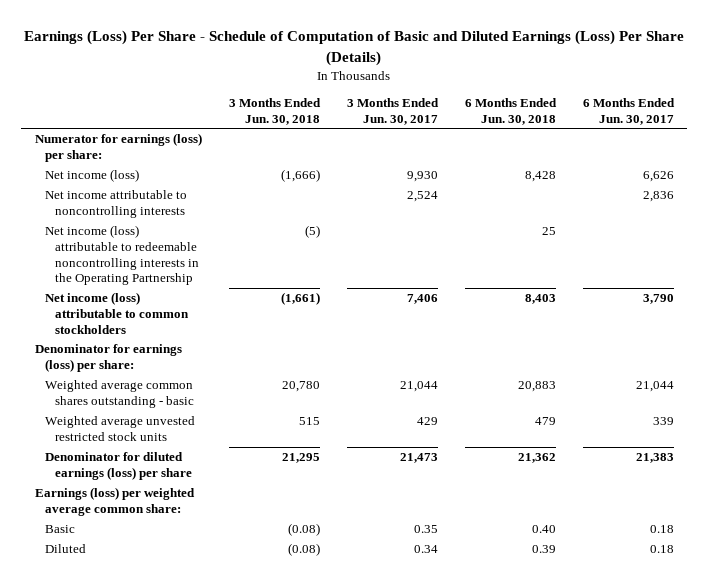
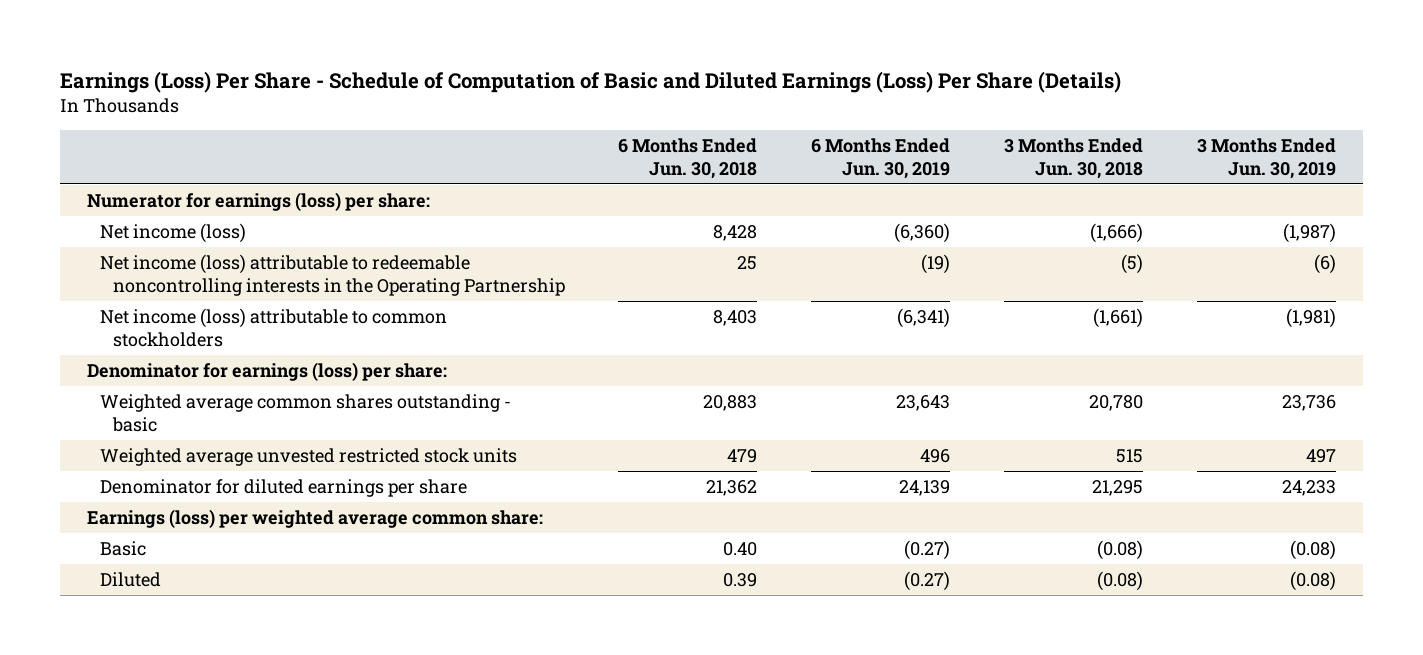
[346,97,439,125] 3 Months Ended Jun. 30, 2017 -> none
[582,97,675,125] 6 Months Ended Jun. 30, 2017 -> none
none -> [811,137,951,179] 6 Months Ended Jun. 30, 2019
none -> [1196,137,1336,179] 3 Months Ended Jun. 30, 2019
[45,190,188,218] Net income attributable to noncontrolling interests -> none
[45,452,193,480] Denominator for diluted earnings (loss) per share -> [99,478,467,497] Denominator for diluted earnings per share

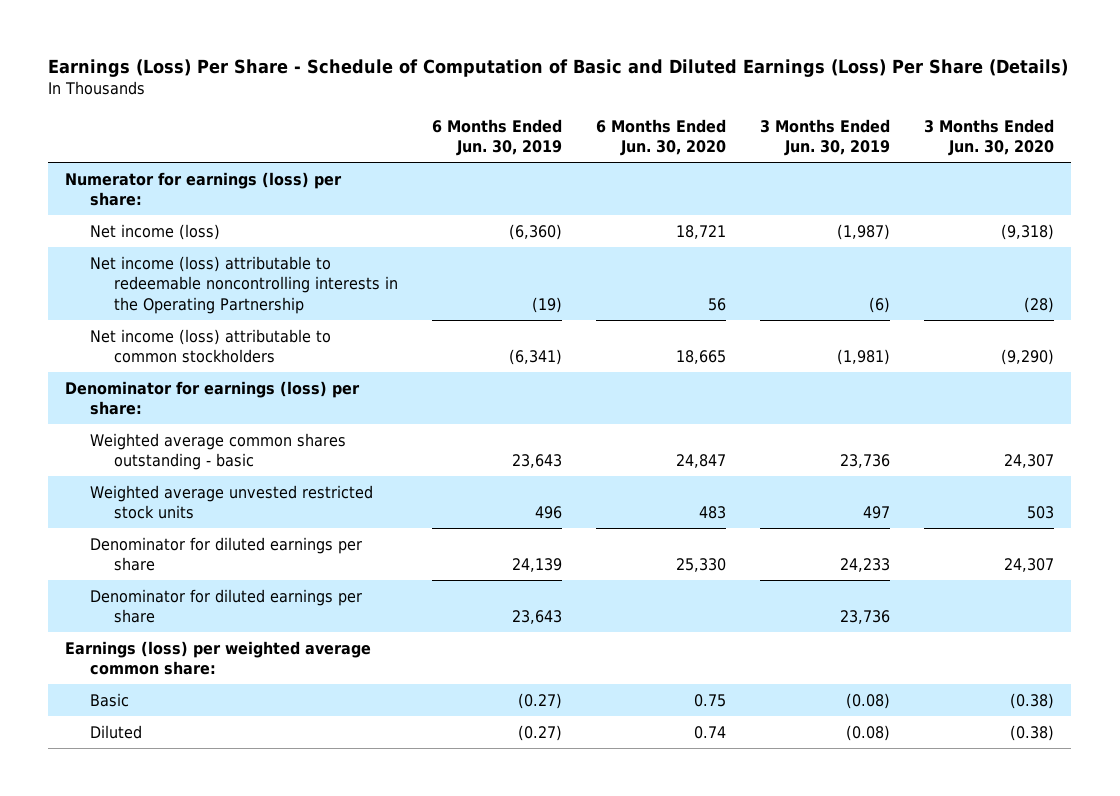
[618,137,758,179] 6 Months Ended Jun. 30, 2018 -> none
[1003,137,1143,179] 3 Months Ended Jun. 30, 2018 -> none
none -> [596,118,727,157] 6 Months Ended Jun. 30, 2020
none -> [924,118,1055,157] 3 Months Ended Jun. 30, 2020
none -> [89,588,362,624] Denominator for diluted earnings per share

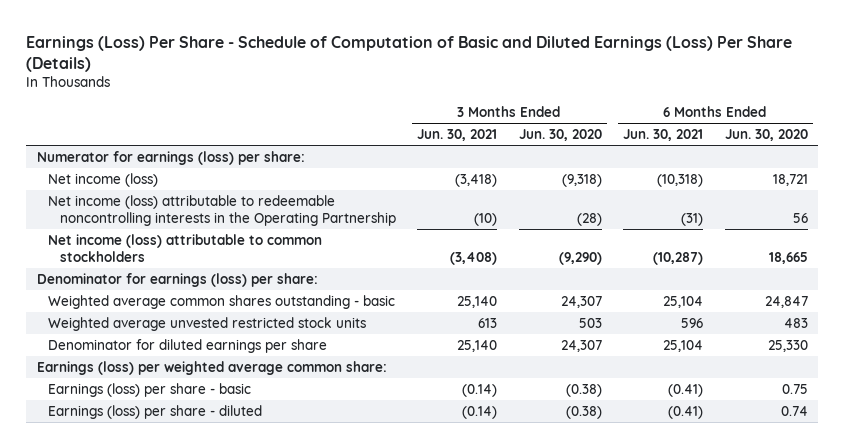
[432,118,563,157] 6 Months Ended Jun. 30, 2019 -> none
[760,118,891,157] 3 Months Ended Jun. 30, 2019 -> none
none -> [417,128,498,141] Jun. 30, 2021
none -> [623,128,704,141] Jun. 30, 2021
[89,588,362,624] Denominator for diluted earnings per share -> none
[89,692,129,707] Basic -> [48,382,252,397] Earnings (loss) per share - basic
[89,724,142,739] Diluted -> [48,404,263,419] Earnings (loss) per share - diluted

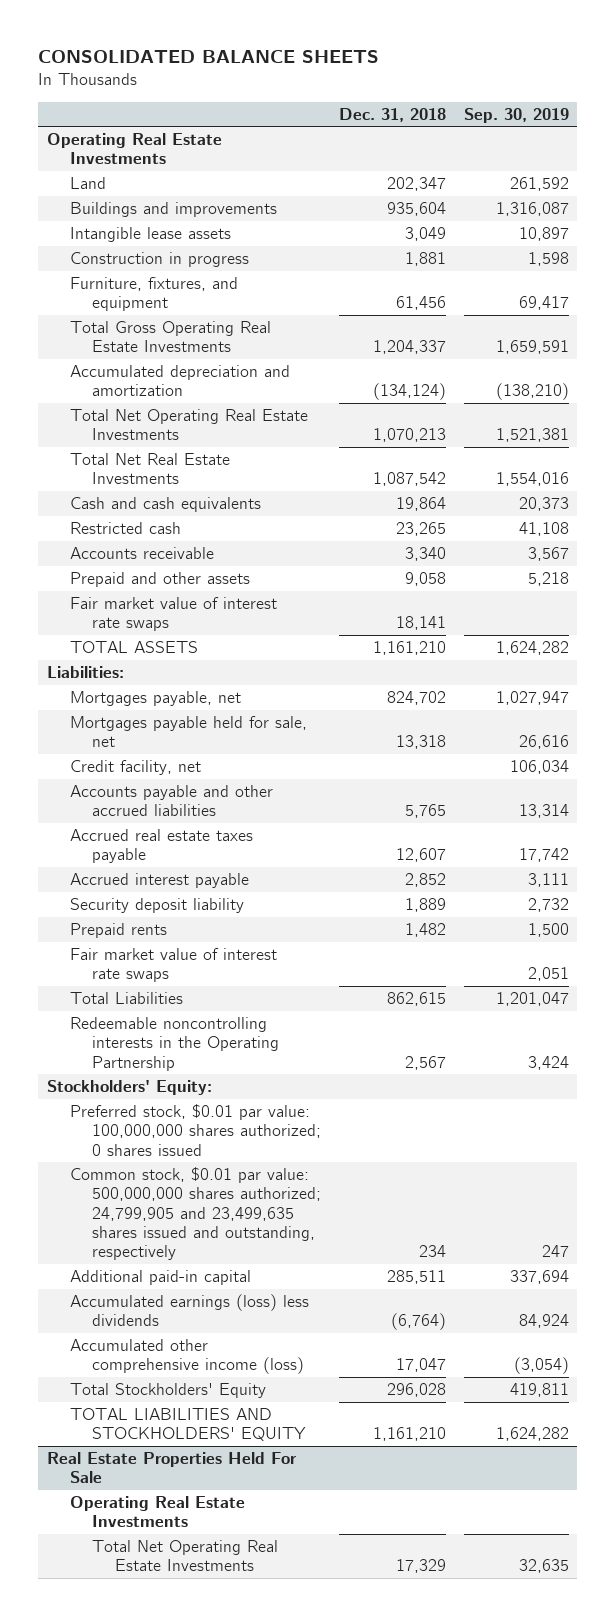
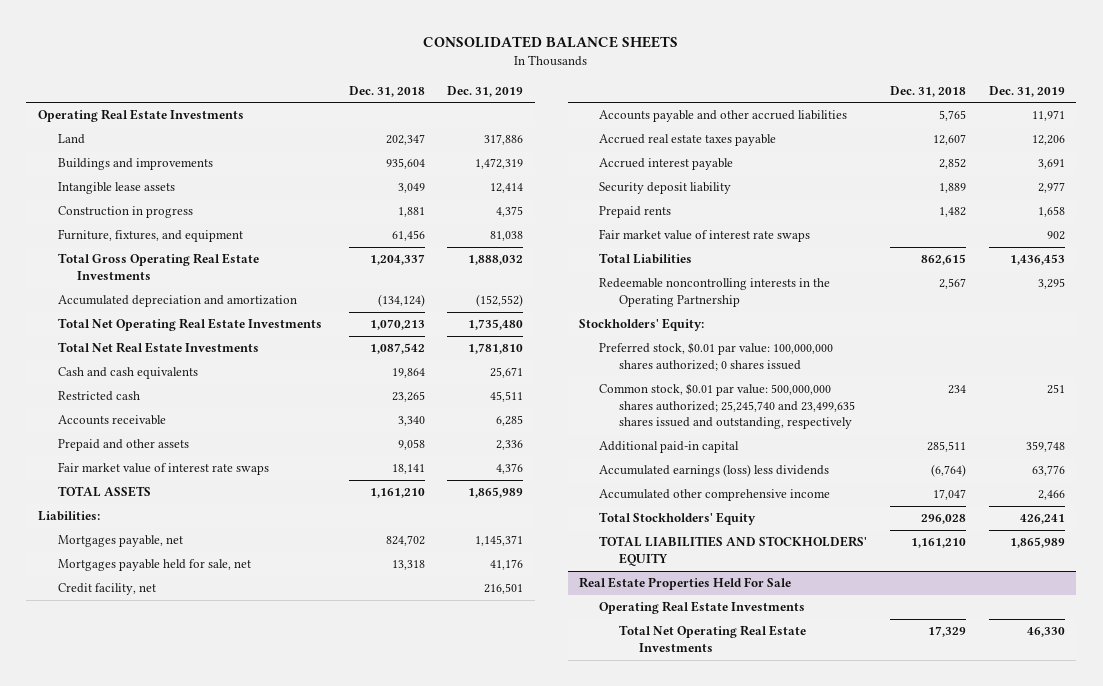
[463,107,569,123] Sep. 30, 2019 -> none
none -> [447,85,524,97] Dec. 31, 2019
[69,1166,322,1261] Common stock, $0.01 par value: 500,000,000 shares authorized; 24,799,905 and 23,499,635 shares issued and outstanding, respectively -> [599,383,855,430] Common stock, $0.01 par value: 500,000,000 shares authorized; 25,245,740 and 23,499,635 shares issued and outstanding, respectively
[69,1338,305,1375] Accumulated other comprehensive income (loss) -> [599,489,831,502] Accumulated other comprehensive income

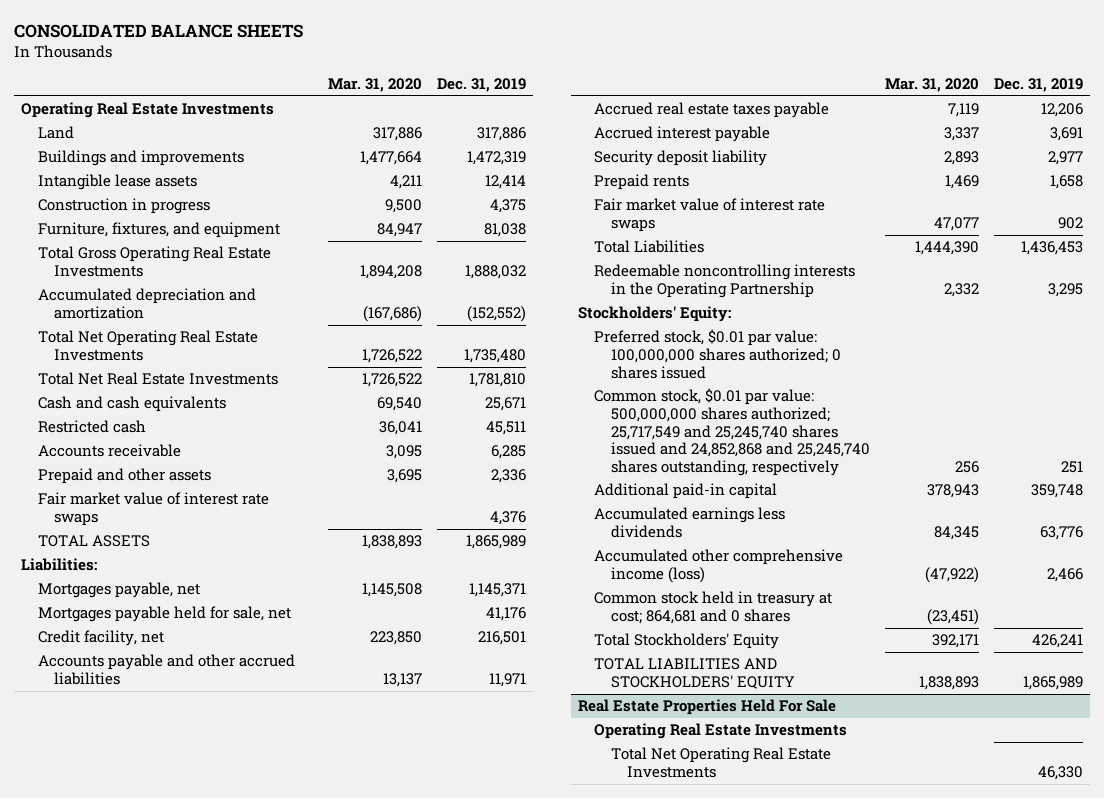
[348,85,425,97] Dec. 31, 2018 -> none
none -> [328,78,423,93] Mar. 31, 2020
[599,383,855,430] Common stock, $0.01 par value: 500,000,000 shares authorized; 25,245,740 and 23,499,635 shares issued and outstanding, respectively -> [594,388,870,476] Common stock, $0.01 par value: 500,000,000 shares authorized; 25,717,549 and 25,245,740 shares issued and 24,852,868 and 25,245,740 shares outstanding, respectively
[599,464,830,478] Accumulated earnings (loss) less dividends -> [594,507,786,538] Accumulated earnings less dividends
[599,489,831,502] Accumulated other comprehensive income -> [594,549,844,583] Accumulated other comprehensive income (loss)
none -> [594,591,833,624] Common stock held in treasury at cost; 864,681 and 0 shares

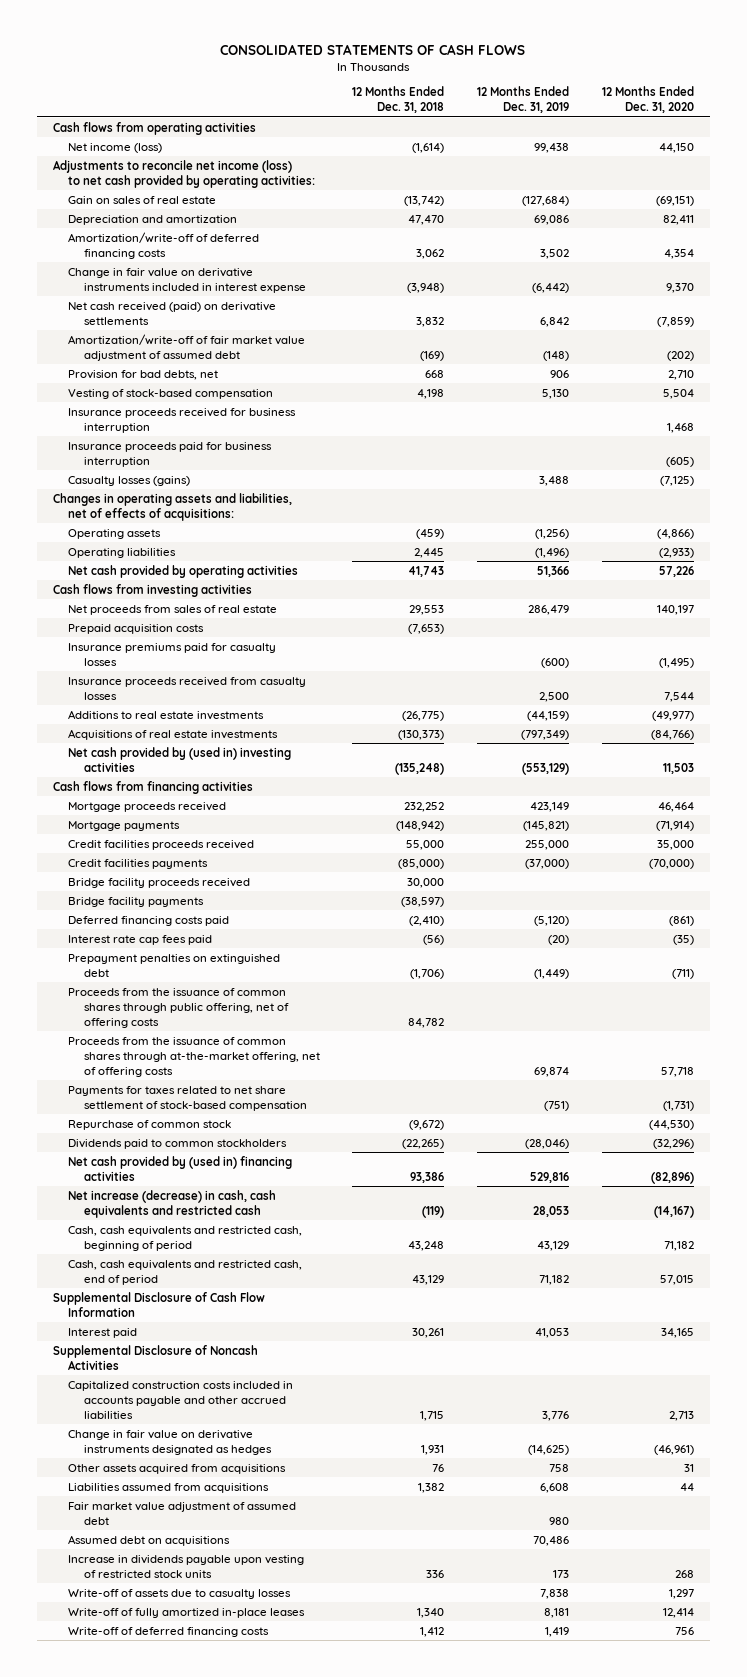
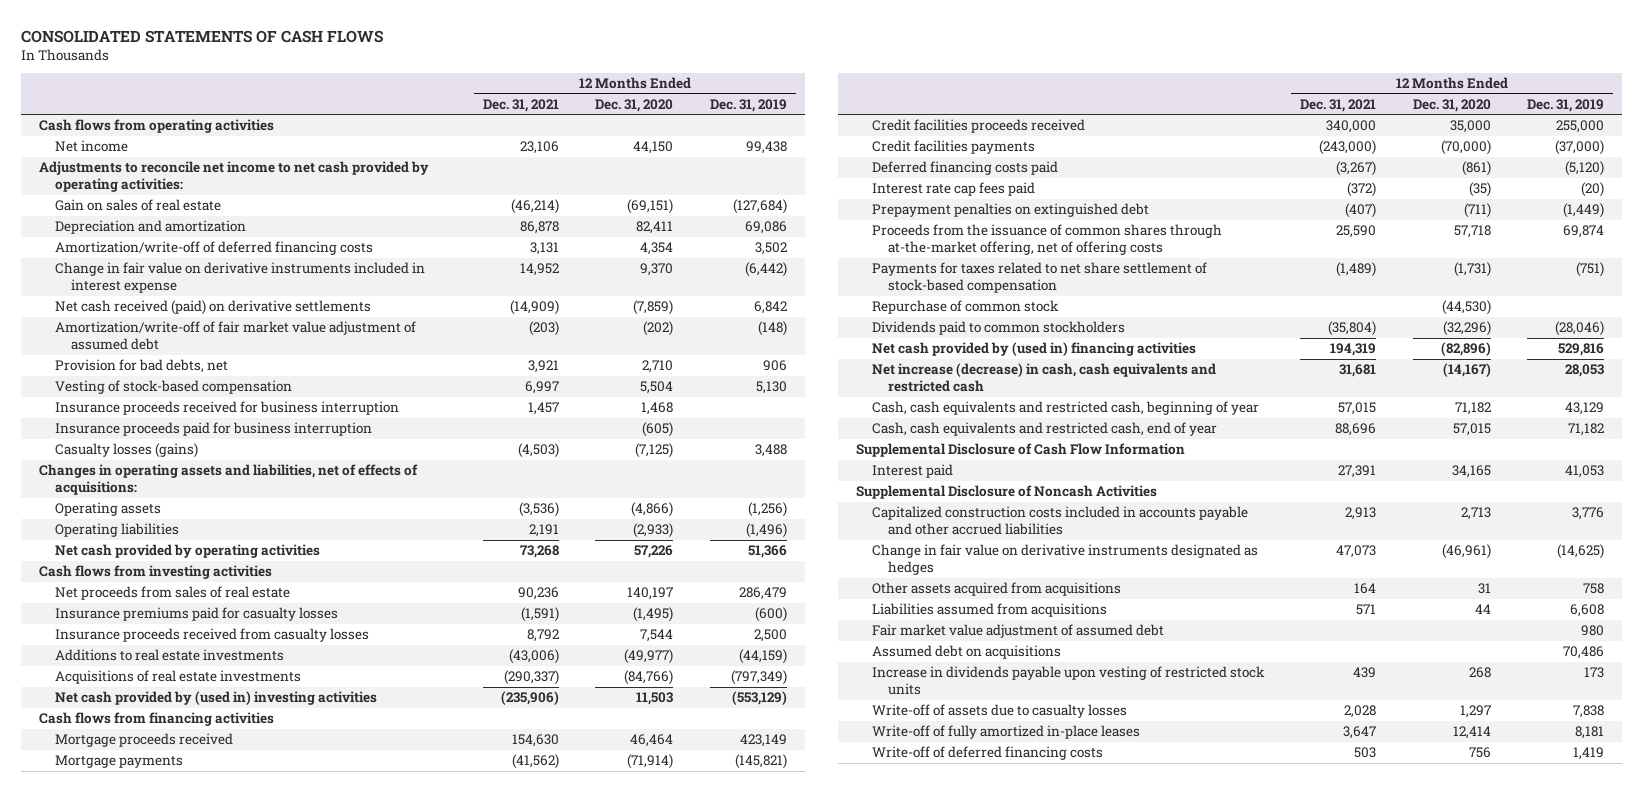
[352,86,445,114] 12 Months Ended Dec. 31, 2018 -> none
none -> [483,98,560,112] Dec. 31, 2021
[68,142,163,153] Net income (loss) -> [54,140,128,153] Net income
[52,159,316,188] Adjustments to reconcile net income (loss) to net cash provided by operating activities: -> [39,161,430,193] Adjustments to reconcile net income to net cash provided by operating activities:
[68,623,205,634] Prepaid acquisition costs -> none
[68,877,251,888] Bridge facility proceeds received -> none
[68,896,205,907] Bridge facility payments -> none
[68,987,289,1028] Proceeds from the issuance of common shares through public offering, net of offering costs -> none
[68,1225,303,1251] Cash, cash equivalents and restricted cash, beginning of period -> [872,401,1260,416] Cash, cash equivalents and restricted cash, beginning of year
[68,1259,303,1285] Cash, cash equivalents and restricted cash, end of period -> [872,422,1218,437] Cash, cash equivalents and restricted cash, end of year

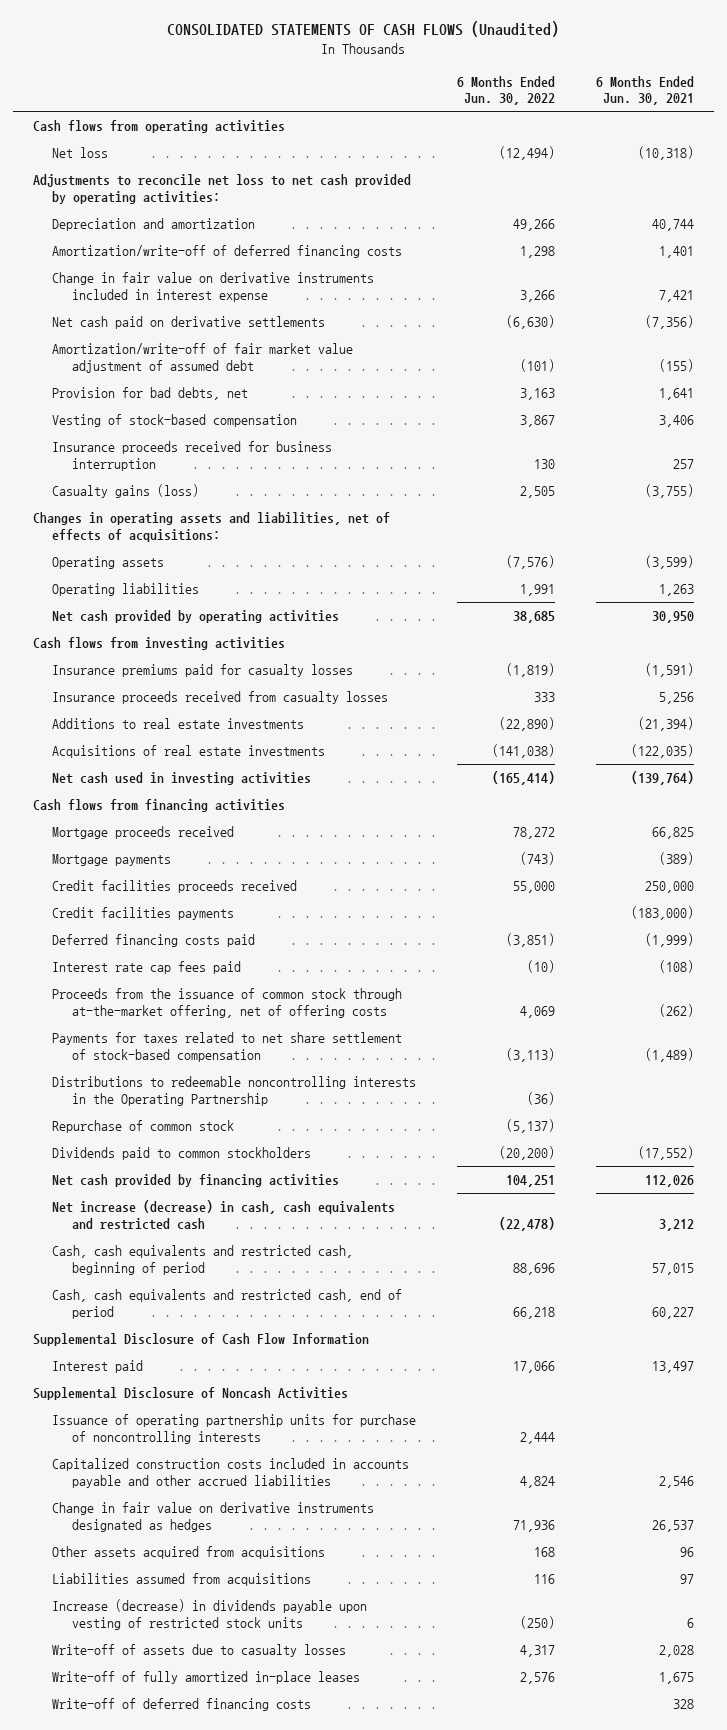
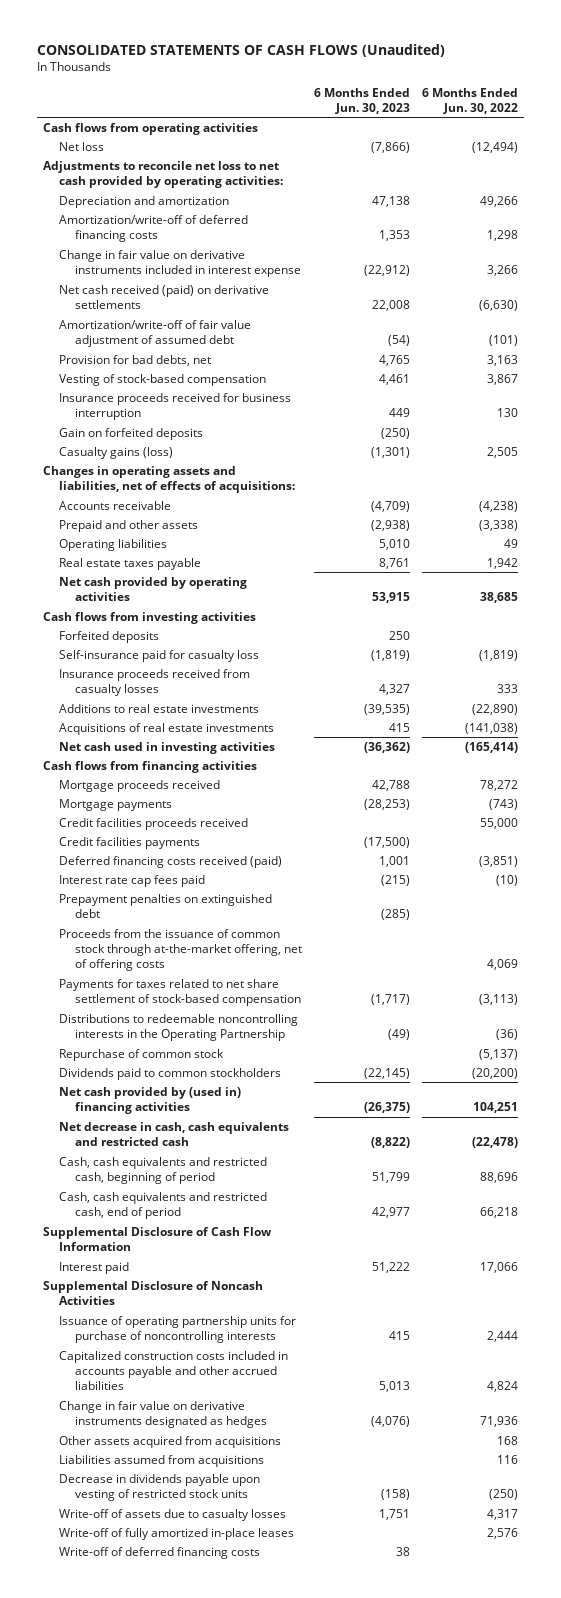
[595,75,694,106] 6 Months Ended Jun. 30, 2021 -> none
none -> [313,87,410,114] 6 Months Ended Jun. 30, 2023
[52,316,326,330] Net cash paid on derivative settlements -> [58,284,269,310] Net cash received (paid) on derivative settlements
[52,343,354,373] Amortization/write-off of fair market value adjustment of assumed debt -> [58,319,251,348] Amortization/write-off of fair value adjustment of assumed debt
none -> [58,427,203,440] Gain on forfeited deposits
[52,556,165,570] Operating assets -> none
none -> [58,500,171,510] Accounts receivable
none -> [58,519,198,532] Prepaid and other assets
[519,584,555,597] 1,991 -> [504,538,519,548] 49
none -> [58,557,201,570] Real estate taxes payable
none -> [58,630,159,643] Forfeited deposits
[52,664,354,678] Insurance premiums paid for casualty losses -> [58,649,259,662] Self-insurance paid for casualty loss
[52,934,256,948] Deferred financing costs paid -> [58,855,282,868] Deferred financing costs received (paid)
none -> [58,893,272,919] Prepayment penalties on extinguished debt
[52,1174,340,1188] Net cash provided by financing activities -> [58,1086,241,1115] Net cash provided by (used in) financing activities
[52,1200,396,1230] Net increase (decrease) in cash, cash equivalents and restricted cash -> [58,1121,289,1147] Net decrease in cash, cash equivalents and restricted cash
[52,1599,368,1630] Increase (decrease) in dividends payable upon vesting of restricted stock units -> [58,1473,260,1502] Decrease in dividends payable upon vesting of restricted stock units

